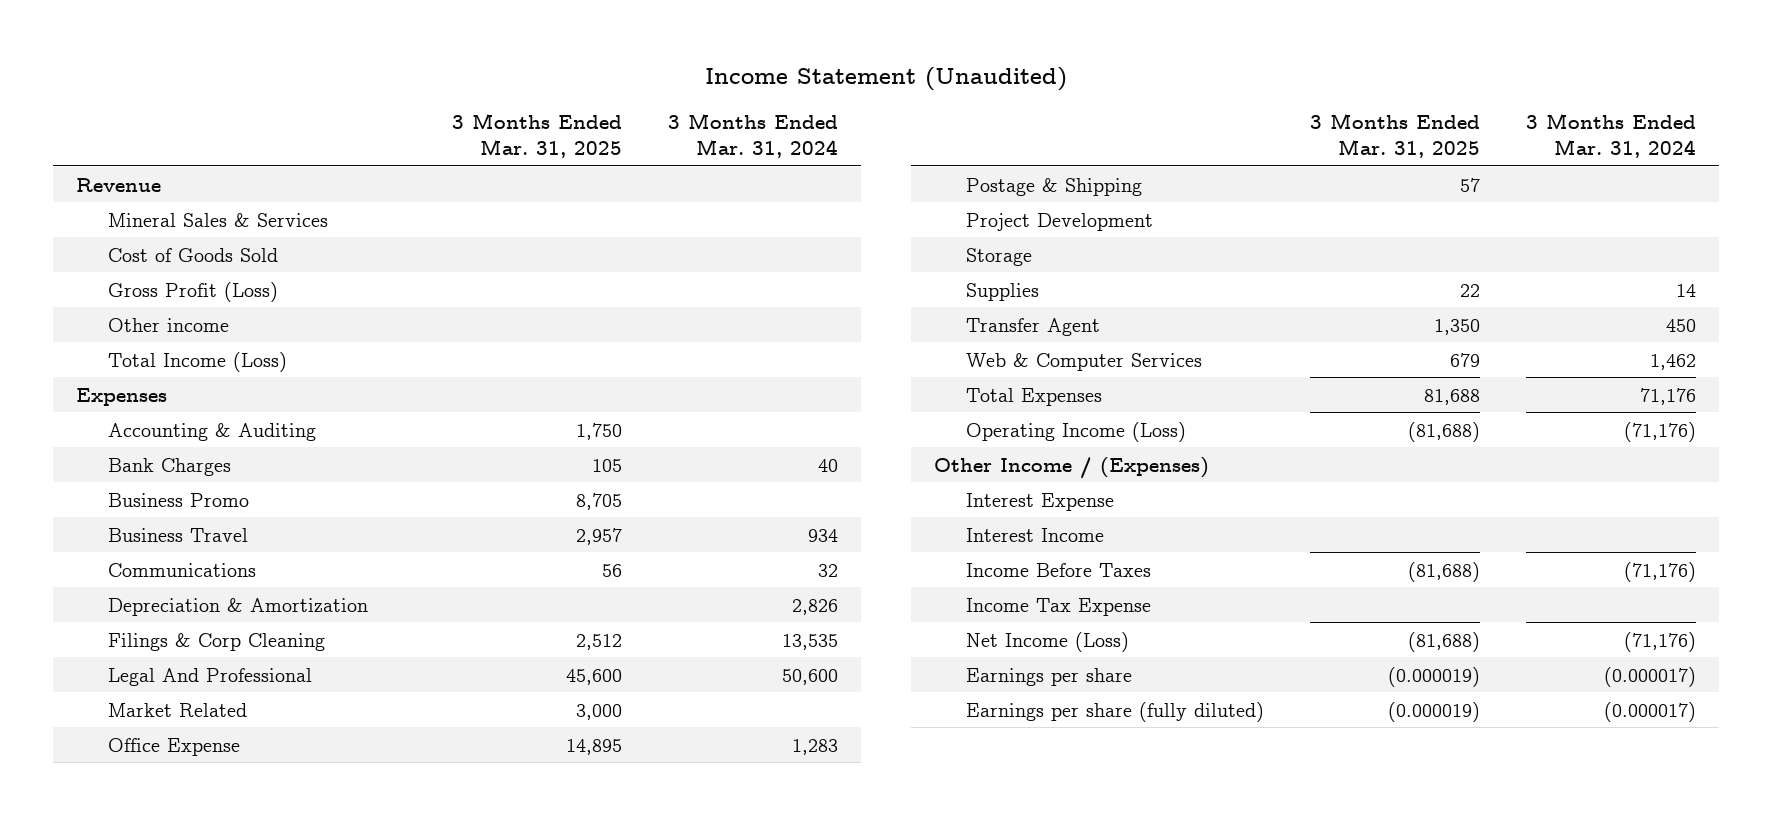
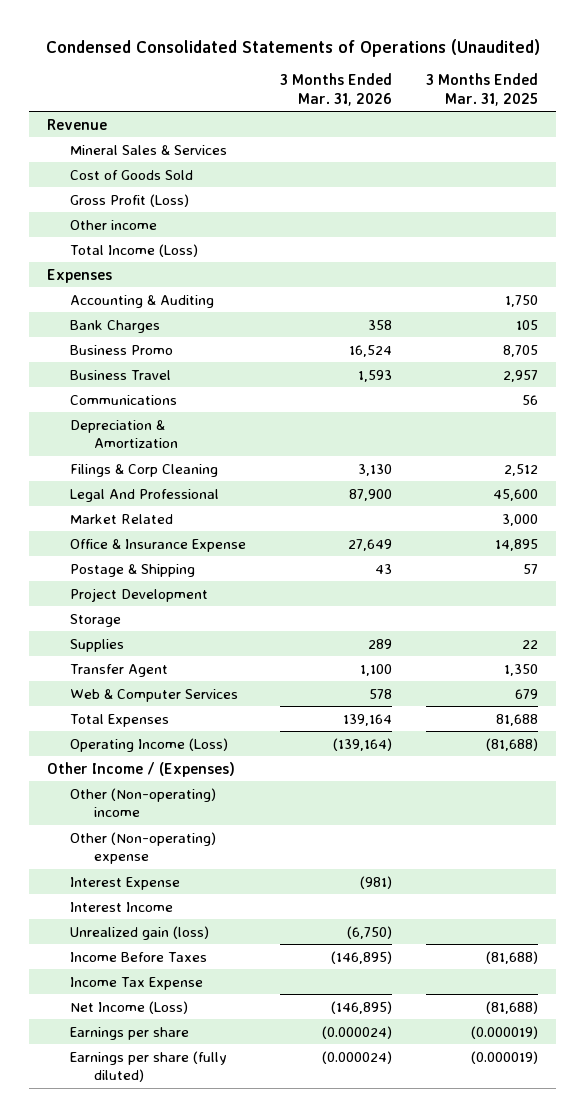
[704,67,1067,92] Income Statement (Unaudited) -> [45,38,540,57] Condensed Consolidated Statements of Operations (Unaudited)
[667,113,838,159] 3 Months Ended Mar. 31, 2024 -> none
none -> [280,73,393,106] 3 Months Ended Mar. 31, 2026
[108,737,241,756] Office Expense -> [70,538,247,552] Office & Insurance Expense
none -> [70,787,217,818] Other (Non-operating) income
none -> [70,831,217,865] Other (Non-operating) expense
none -> [70,925,210,940] Unrealized gain (loss)

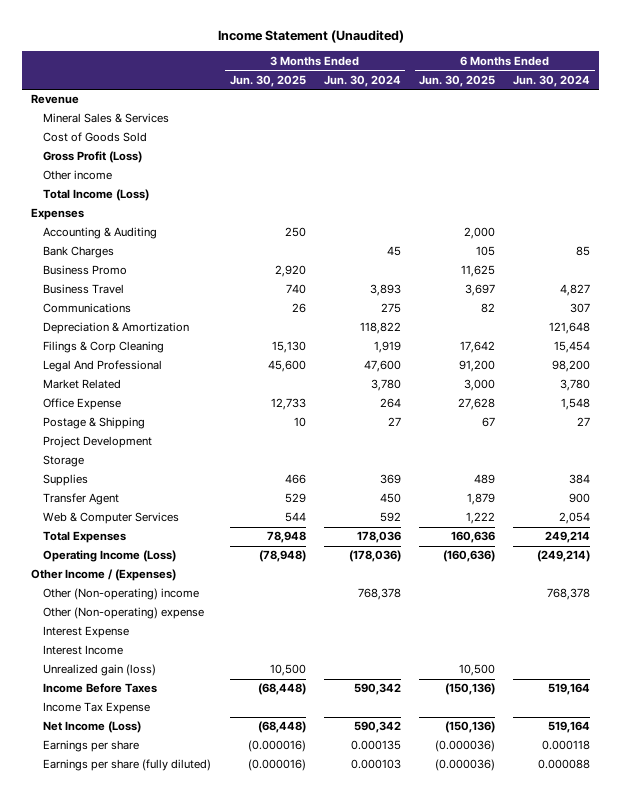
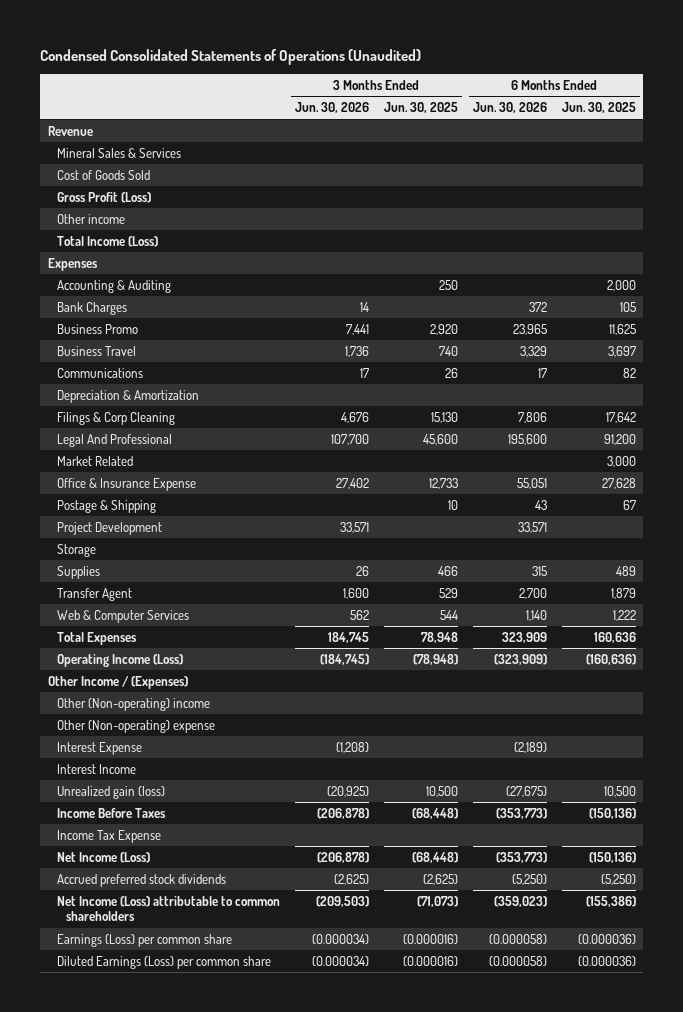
[217,29,404,43] Income Statement (Unaudited) -> [40,48,422,65] Condensed Consolidated Statements of Operations (Unaudited)
[323,74,401,87] Jun. 30, 2024 -> none
[513,74,591,87] Jun. 30, 2024 -> none
none -> [294,102,369,114] Jun. 30, 2026
none -> [472,102,547,114] Jun. 30, 2026
[43,398,122,411] Office Expense -> [56,478,196,492] Office & Insurance Expense
none -> [56,874,226,888] Accrued preferred stock dividends
none -> [56,896,280,922] Net Income (Loss) attributable to common shareholders
[43,740,140,753] Earnings per share -> [56,934,232,948] Earnings (Loss) per common share
[43,759,212,772] Earnings per share (fully diluted) -> [56,956,271,970] Diluted Earnings (Loss) per common share

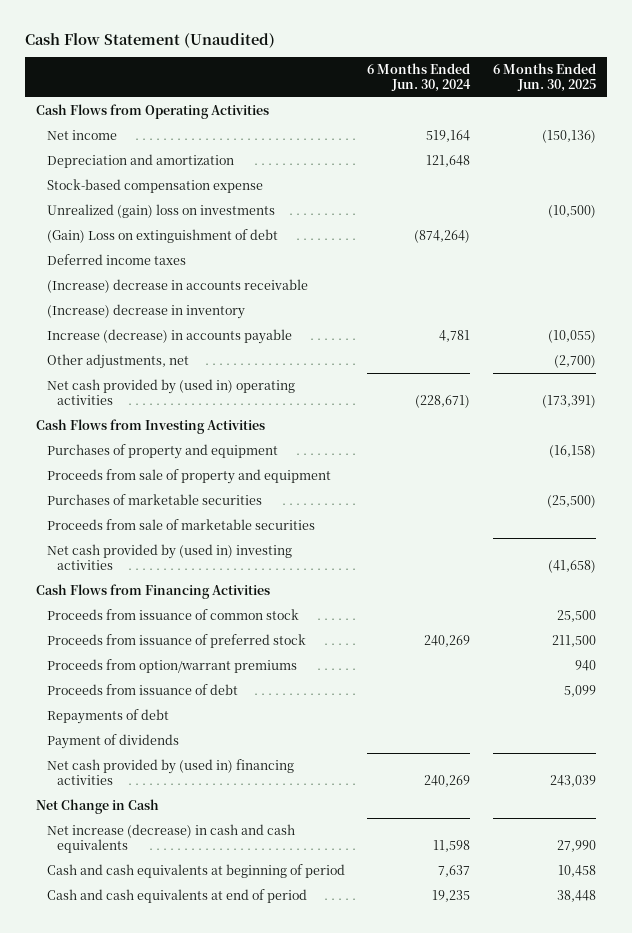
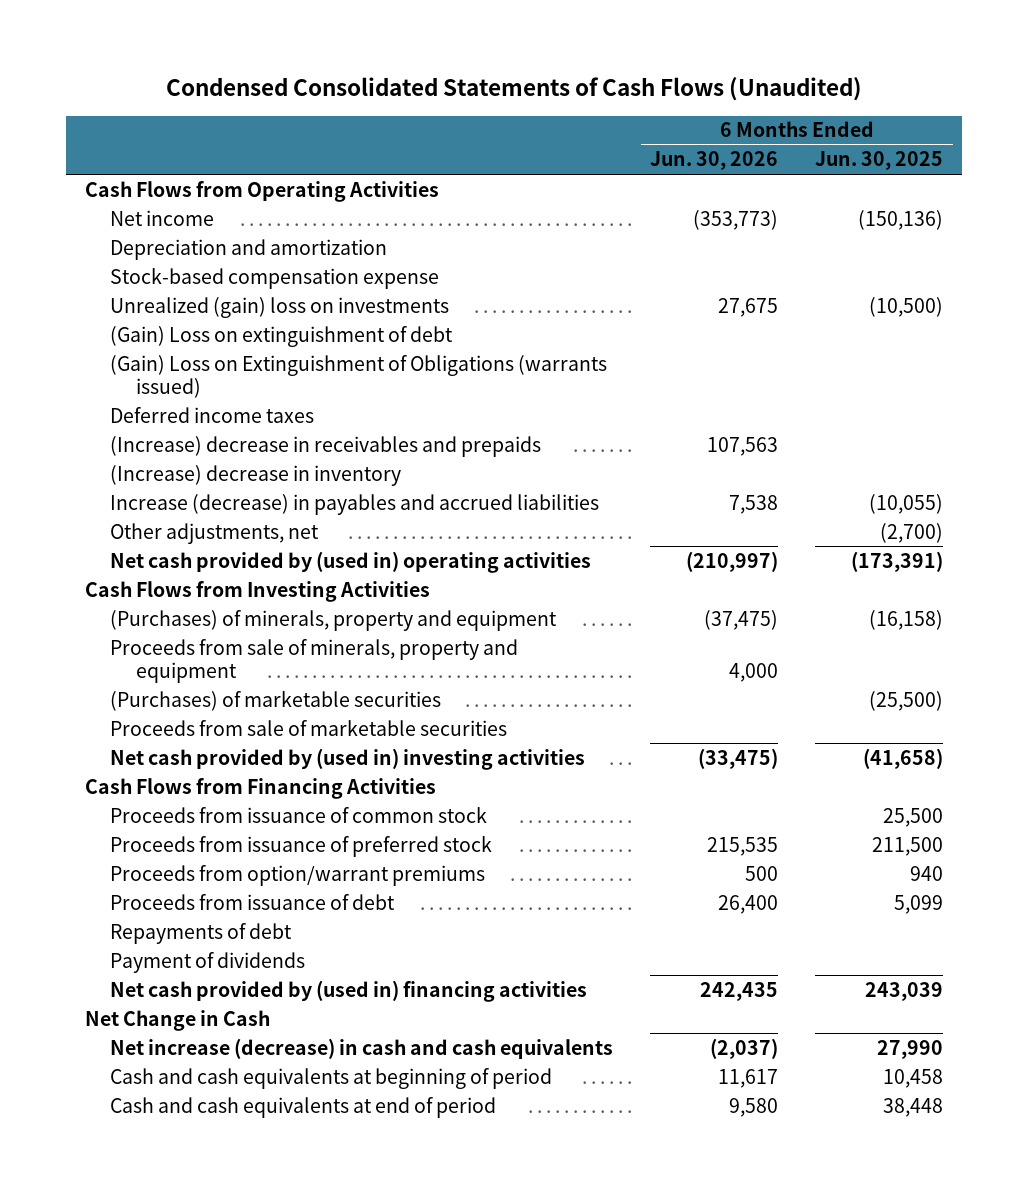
[24,32,275,48] Cash Flow Statement (Unaudited) -> [166,77,863,102] Condensed Consolidated Statements of Cash Flows (Unaudited)
[367,63,472,93] 6 Months Ended Jun. 30, 2024 -> none
none -> [650,151,779,171] Jun. 30, 2026
none -> [110,354,608,398] (Gain) Loss on Extinguishment of Obligations (warrants issued)
[46,278,308,293] (Increase) decrease in accounts receivable -> none
none -> [110,435,542,457] (Increase) decrease in receivables and prepaids
[46,328,292,344] Increase (decrease) in accounts payable -> [110,493,600,515] Increase (decrease) in payables and accrued liabilities
[46,443,278,459] Purchases of property and equipment -> [110,609,558,631] (Purchases) of minerals, property and equipment
[46,468,331,484] Proceeds from sale of property and equipment -> [110,638,519,683] Proceeds from sale of minerals, property and equipment
[46,493,262,505] Purchases of marketable securities -> [110,690,442,711] (Purchases) of marketable securities

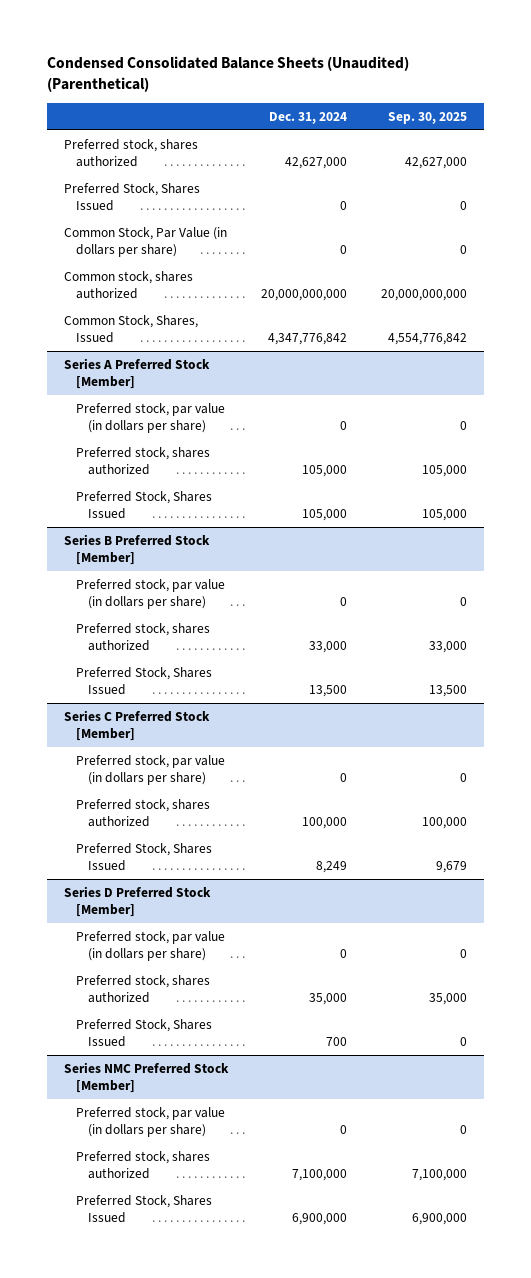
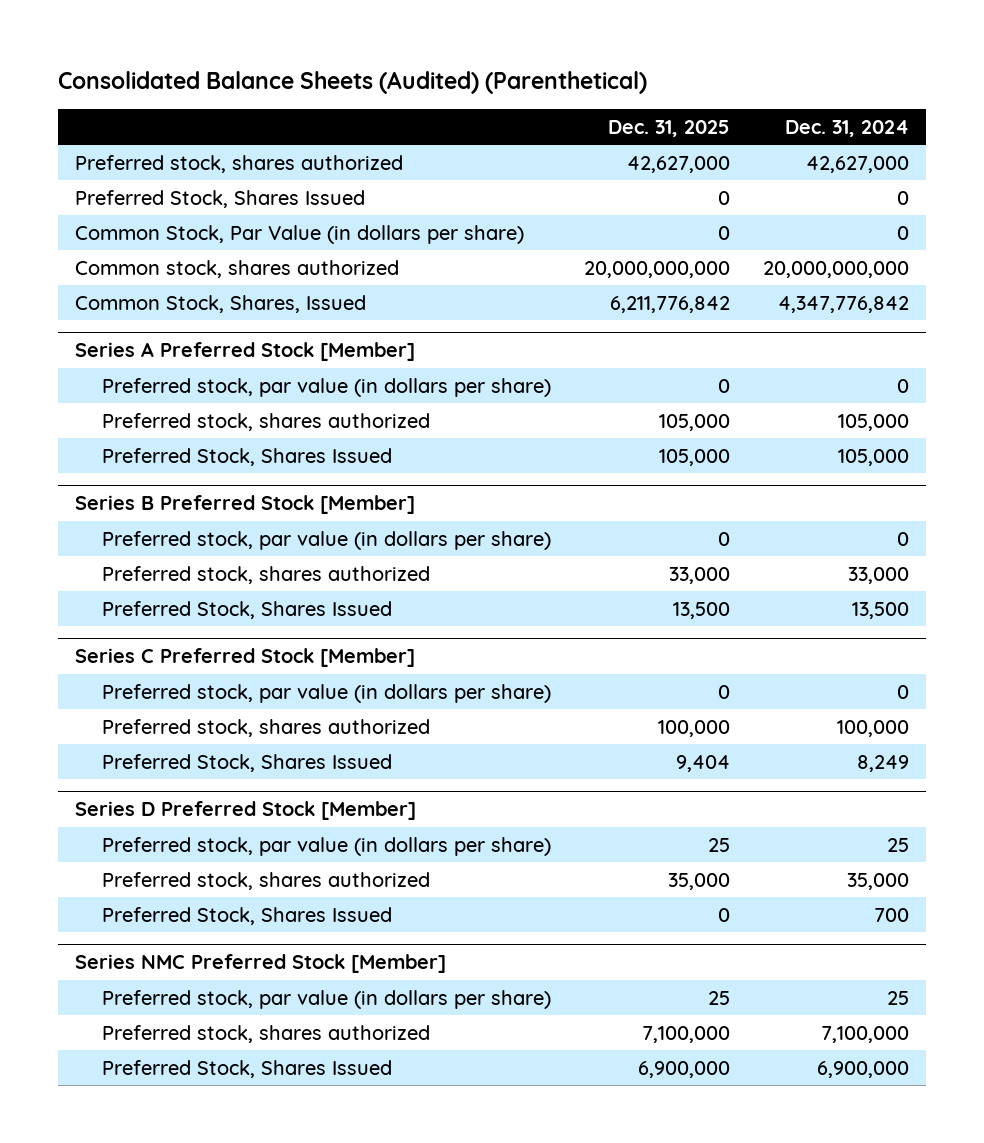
[46,55,409,93] Condensed Consolidated Balance Sheets (Unaudited) (Parenthetical) -> [57,71,647,95] Consolidated Balance Sheets (Audited) (Parenthetical)
[388,111,468,124] Sep. 30, 2025 -> none
none -> [608,119,731,137] Dec. 31, 2025
[340,949,348,959] 0 -> [887,837,910,852] 25
[340,1125,348,1135] 0 -> [887,990,910,1005] 25

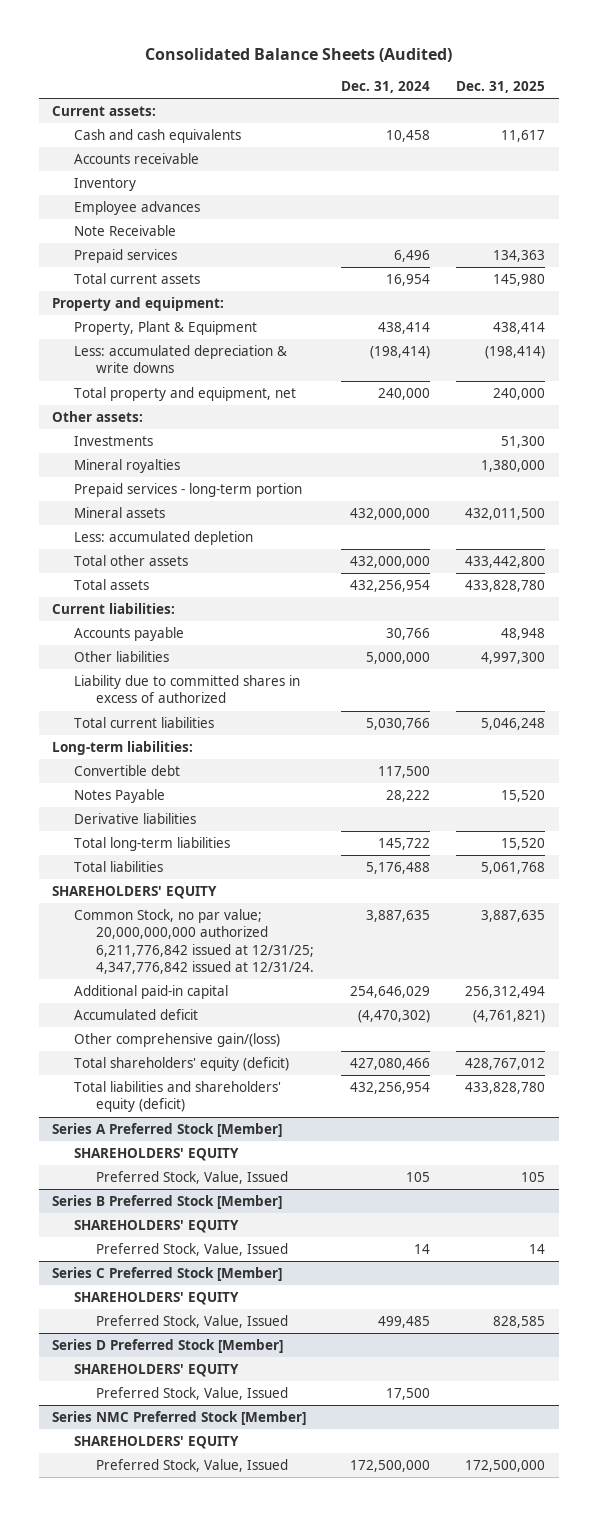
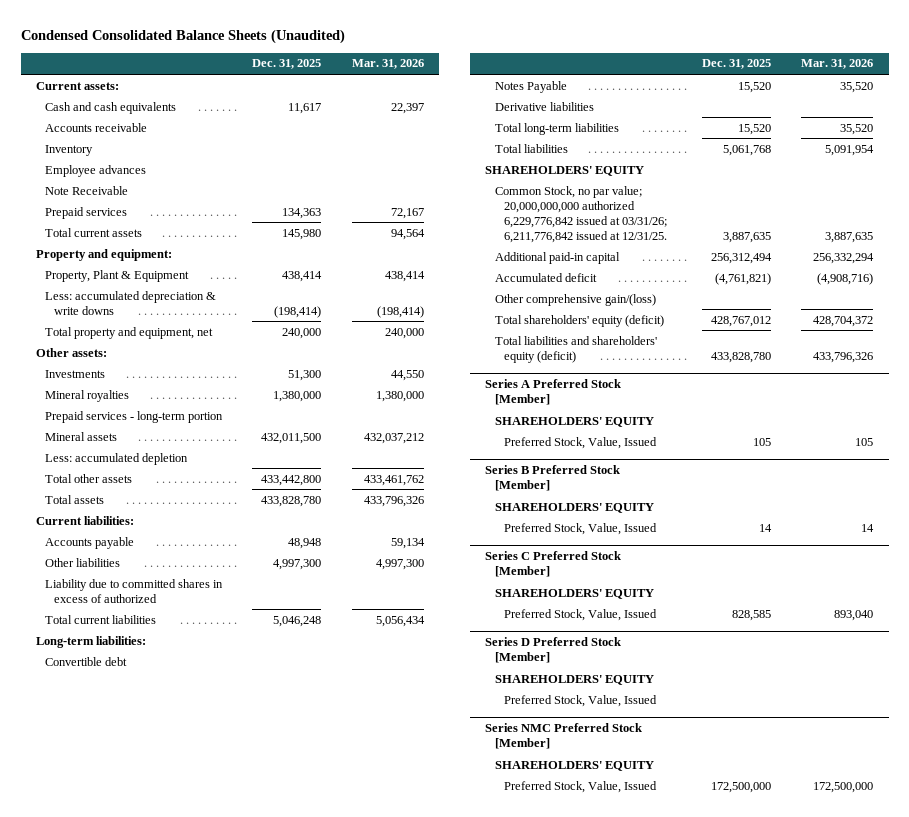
[144,48,452,63] Consolidated Balance Sheets (Audited) -> [20,29,345,45] Condensed Consolidated Balance Sheets (Unaudited)
[340,81,430,94] Dec. 31, 2024 -> none
none -> [351,59,424,70] Mar. 31, 2026
[74,909,315,974] Common Stock, no par value; 20,000,000,000 authorized 6,211,776,842 issued at 12/31/25; 4,347,776,842 issued at 12/31/24. -> [494,185,667,243] Common Stock, no par value; 20,000,000,000 authorized 6,229,776,842 issued at 03/31/26; 6,211,776,842 issued at 12/31/25.

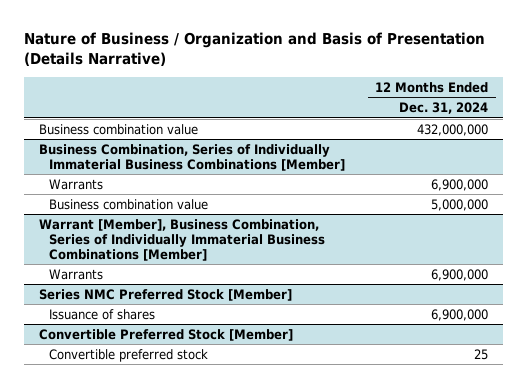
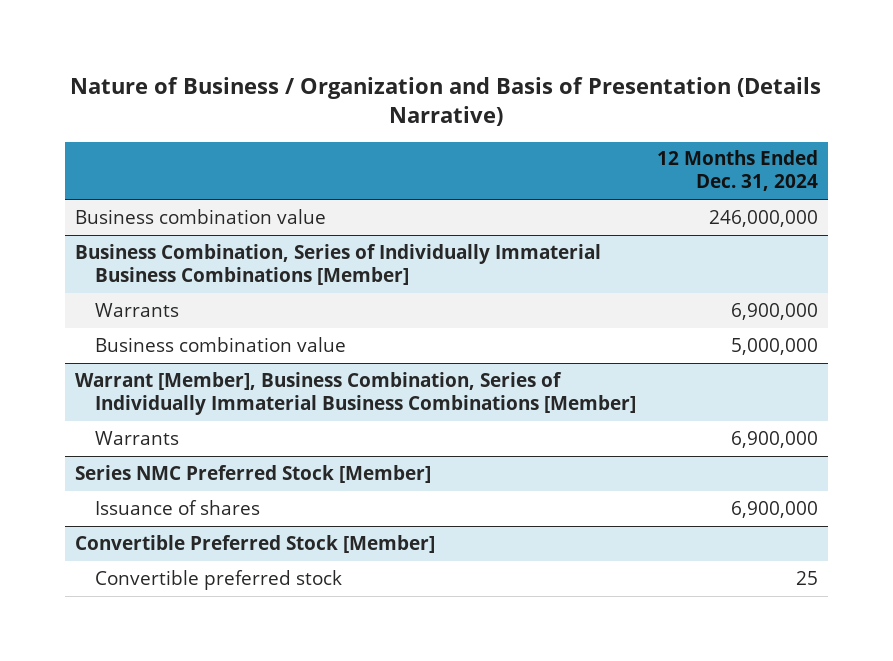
[417,123,489,136] 432,000,000 -> [708,209,818,227] 246,000,000

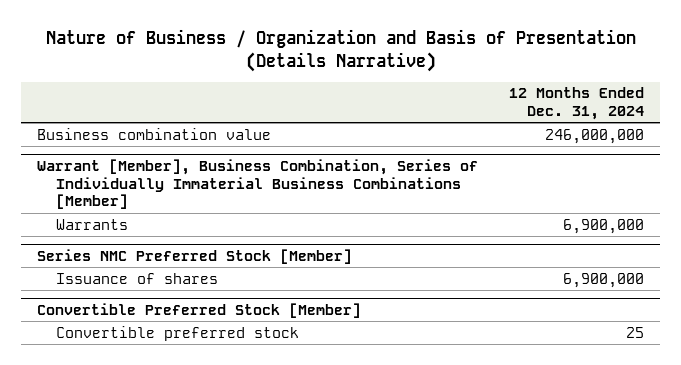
[75,243,602,285] Business Combination, Series of Individually Immaterial Business Combinations [Member] -> none
[94,302,179,317] Warrants -> none
[94,336,346,352] Business combination value -> none

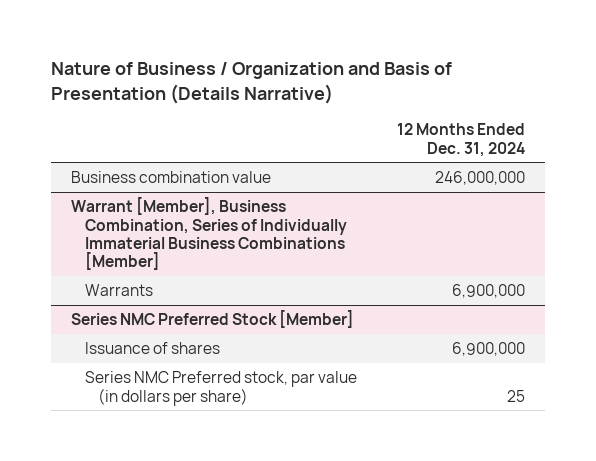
[36,303,361,319] Convertible Preferred Stock [Member] -> none
[55,325,299,341] Convertible preferred stock -> none
none -> [84,371,357,406] Series NMC Preferred stock, par value (in dollars per share)

